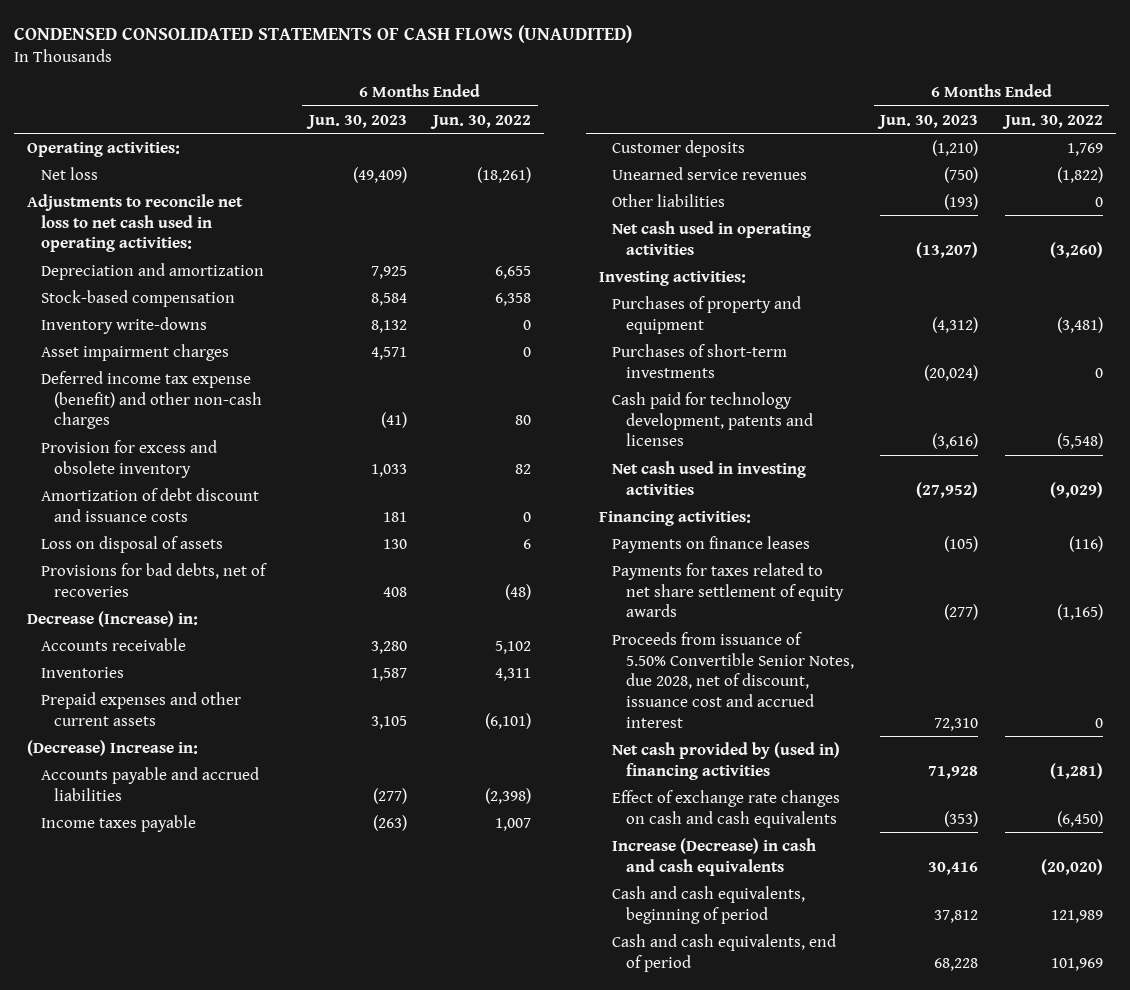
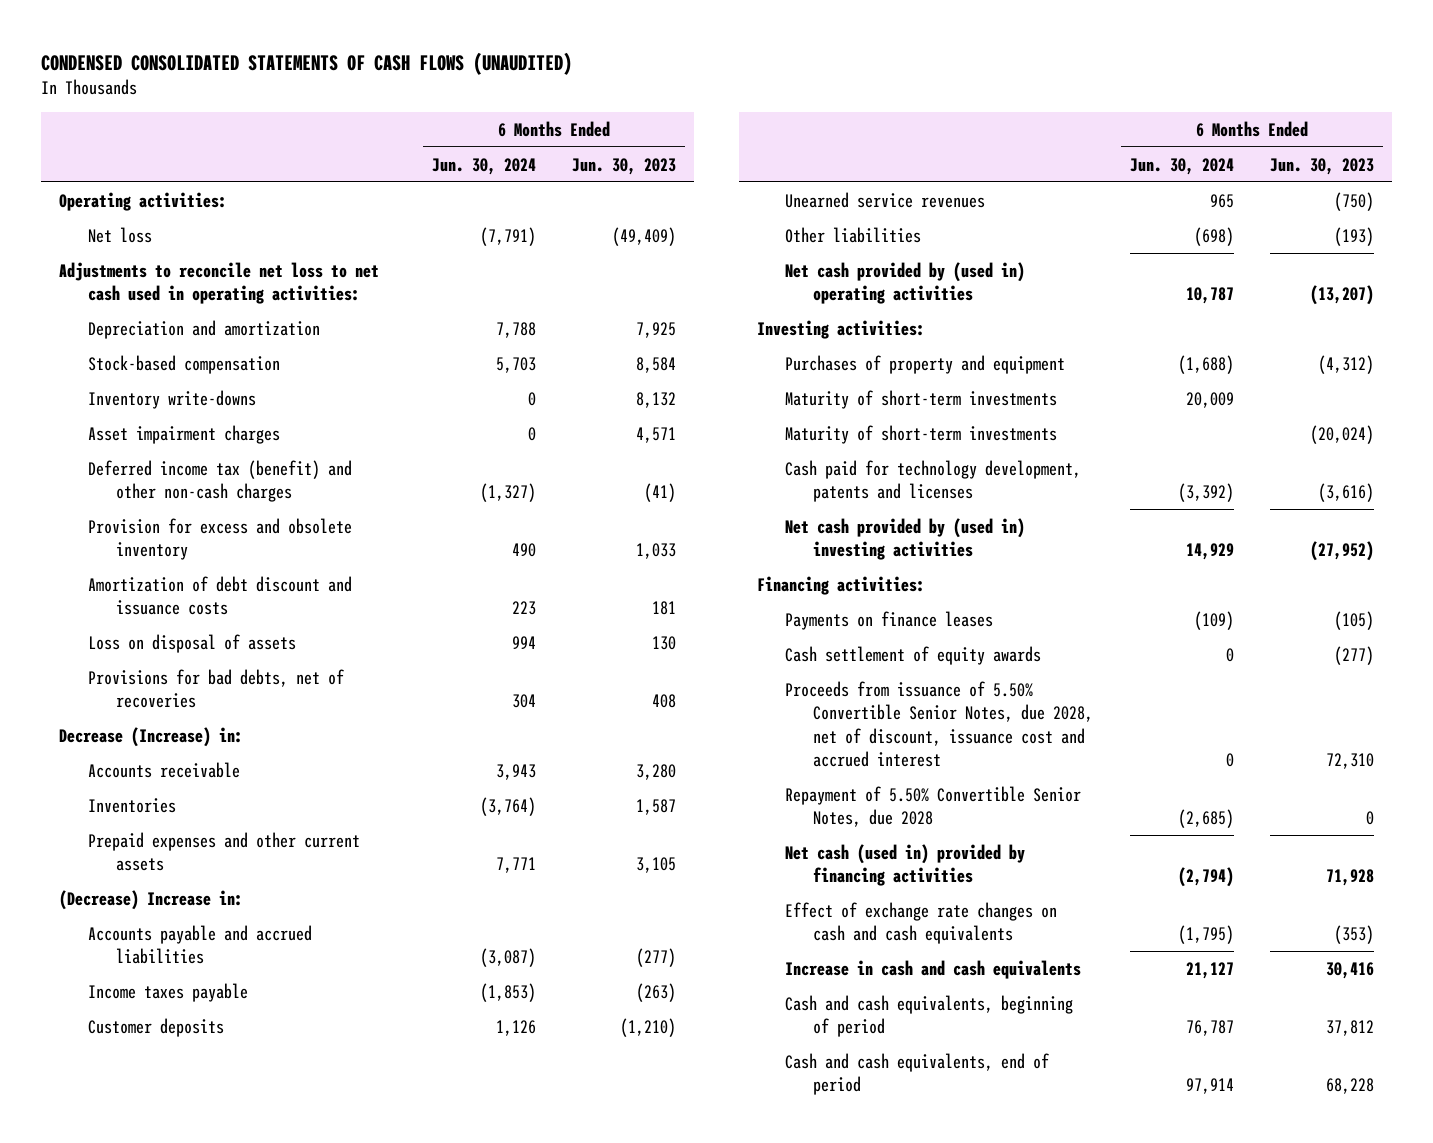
[430,114,532,129] Jun. 30, 2022 -> none
none -> [431,157,536,175] Jun. 30, 2024
[40,370,263,430] Deferred income tax expense (benefit) and other non-cash charges -> [87,459,352,503] Deferred income tax (benefit) and other non-cash charges
[612,220,812,255] Net cash used in operating activities -> [785,261,1026,305] Net cash provided by (used in) operating activities
none -> [785,389,1058,409] Maturity of short-term investments
[612,343,788,378] Purchases of short-term investments -> [785,424,1058,444] Maturity of short-term investments
[612,460,807,495] Net cash used in investing activities -> [785,517,1026,561] Net cash provided by (used in) investing activities
[612,562,844,618] Payments for taxes related to net share settlement of equity awards -> [785,645,1042,665] Cash settlement of equity awards
none -> [785,785,1082,828] Repayment of 5.50% Convertible Senior Notes, due 2028
[612,741,841,780] Net cash provided by (used in) financing activities -> [785,843,1026,887] Net cash (used in) provided by financing activities
[612,837,817,876] Increase (Decrease) in cash and cash equivalents -> [785,959,1082,979] Increase in cash and cash equivalents

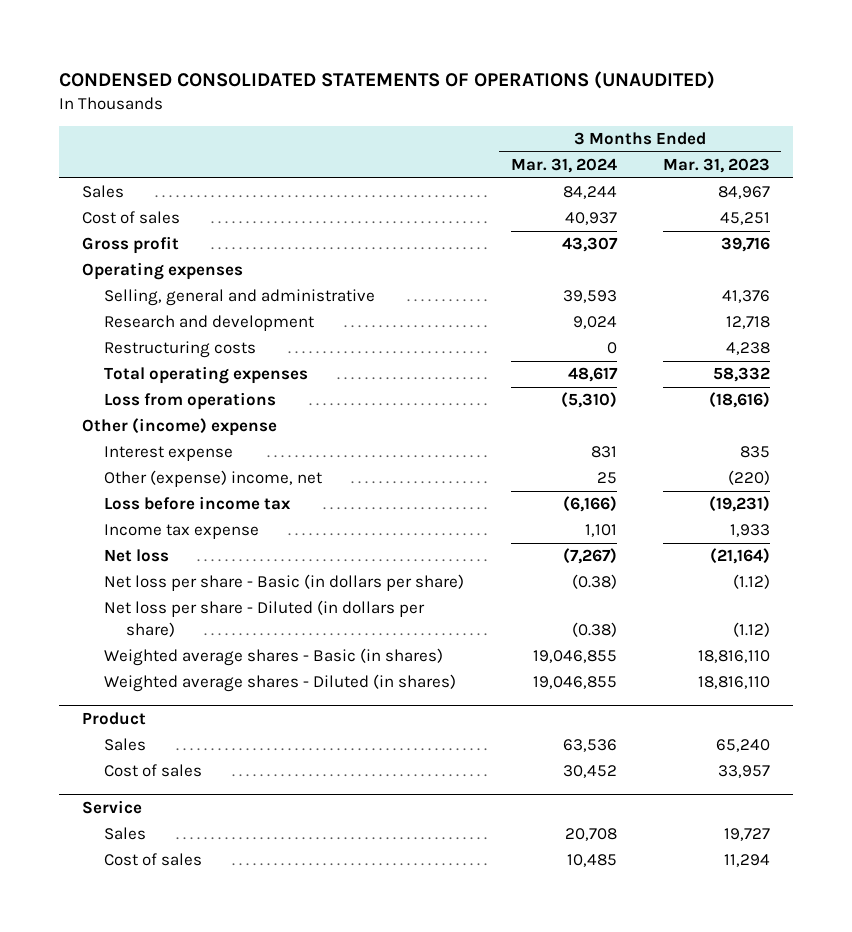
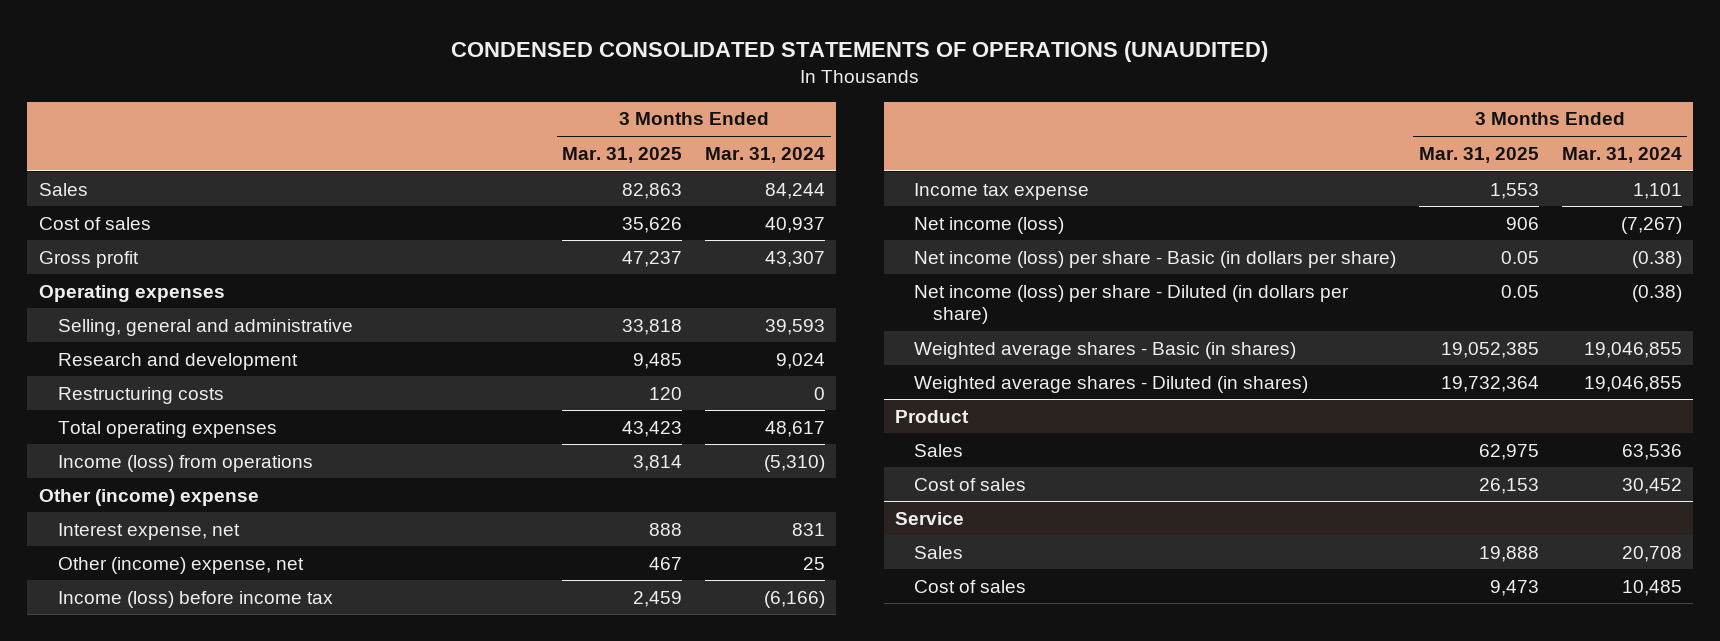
[662,158,770,174] Mar. 31, 2023 -> none
none -> [562,146,683,163] Mar. 31, 2025
[104,392,277,411] Loss from operations -> [57,454,313,472] Income (loss) from operations
[104,446,234,462] Interest expense -> [57,522,240,540] Interest expense, net
[104,470,323,488] Other (expense) income, net -> [57,556,304,574] Other (income) expense, net
[104,496,292,511] Loss before income tax -> [57,590,333,608] Income (loss) before income tax
[104,549,170,563] Net loss -> [914,216,1065,234] Net income (loss)
[104,574,465,592] Net loss per share - Basic (in dollars per share) -> [914,250,1397,268] Net income (loss) per share - Basic (in dollars per share)
[104,600,426,638] Net loss per share - Diluted (in dollars per share) -> [914,284,1350,325] Net income (loss) per share - Diluted (in dollars per share)

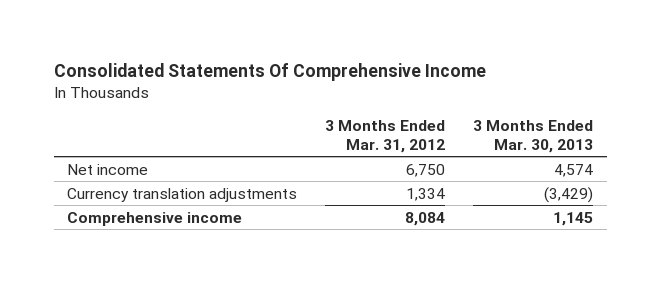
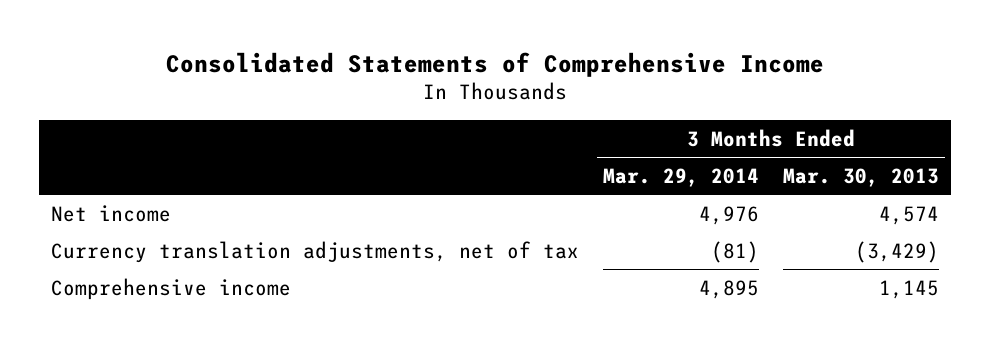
[53,63,486,82] Consolidated Statements Of Comprehensive Income -> [165,51,824,77] Consolidated Statements of Comprehensive Income
[325,119,446,153] 3 Months Ended Mar. 31, 2012 -> none
none -> [602,168,759,188] Mar. 29, 2014
[67,187,298,202] Currency translation adjustments -> [51,240,580,263] Currency translation adjustments, net of tax

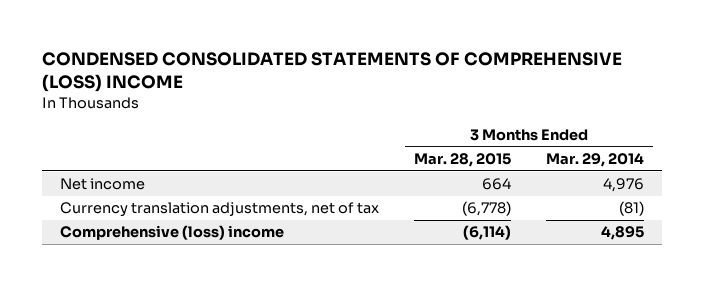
[165,51,824,77] Consolidated Statements of Comprehensive Income -> [42,52,623,92] CONDENSED CONSOLIDATED STATEMENTS OF COMPREHENSIVE (LOSS) INCOME
[782,168,939,188] Mar. 30, 2013 -> none
none -> [414,153,512,168] Mar. 28, 2015
[51,277,292,300] Comprehensive income -> [60,225,285,241] Comprehensive (loss) income

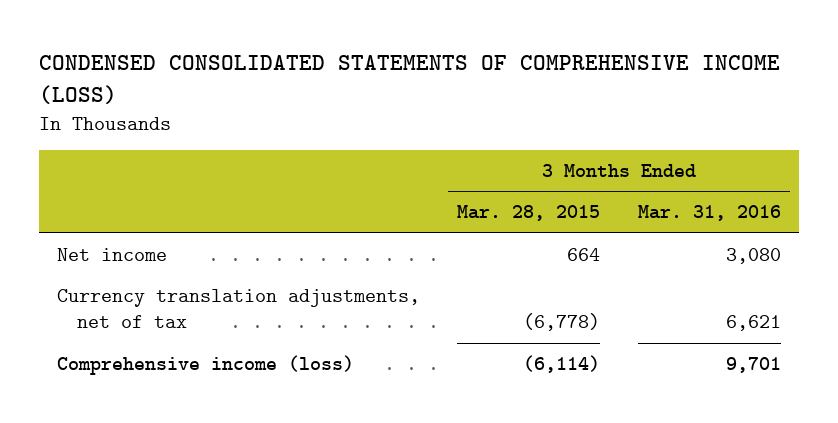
[42,52,623,92] CONDENSED CONSOLIDATED STATEMENTS OF COMPREHENSIVE (LOSS) INCOME -> [38,55,780,105] CONDENSED CONSOLIDATED STATEMENTS OF COMPREHENSIVE INCOME (LOSS)
[546,153,645,168] Mar. 29, 2014 -> none
none -> [637,205,781,222] Mar. 31, 2016
[60,225,285,241] Comprehensive (loss) income -> [57,354,355,375] Comprehensive income (loss)

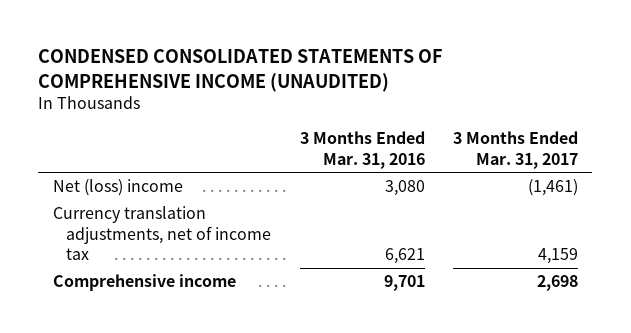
[38,55,780,105] CONDENSED CONSOLIDATED STATEMENTS OF COMPREHENSIVE INCOME (LOSS) -> [38,48,444,92] CONDENSED CONSOLIDATED STATEMENTS OF COMPREHENSIVE INCOME (UNAUDITED)
[457,205,601,222] Mar. 28, 2015 -> none
none -> [453,131,579,169] 3 Months Ended Mar. 31, 2017
[57,247,168,261] Net income -> [52,179,183,197] Net (loss) income
[57,288,421,329] Currency translation adjustments, net of tax -> [52,206,272,260] Currency translation adjustments, net of income tax
[57,354,355,375] Comprehensive income (loss) -> [52,274,236,292] Comprehensive income

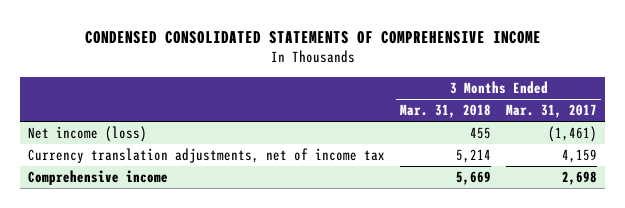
[38,48,444,92] CONDENSED CONSOLIDATED STATEMENTS OF COMPREHENSIVE INCOME (UNAUDITED) -> [84,30,541,44] CONDENSED CONSOLIDATED STATEMENTS OF COMPREHENSIVE INCOME
[299,131,425,169] 3 Months Ended Mar. 31, 2016 -> none
none -> [400,104,492,119] Mar. 31, 2018
[52,179,183,197] Net (loss) income -> [27,126,147,143] Net income (loss)

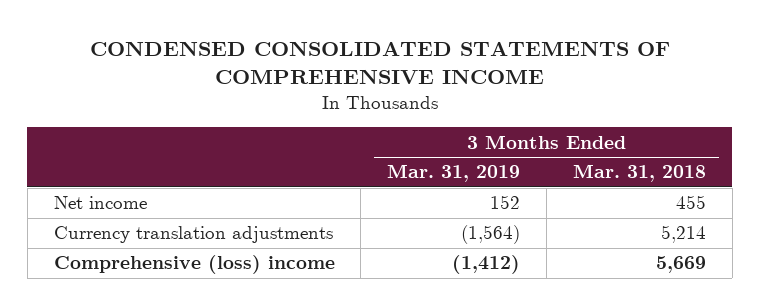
[506,104,598,119] Mar. 31, 2017 -> none
none -> [387,164,521,183] Mar. 31, 2019
[27,126,147,143] Net income (loss) -> [53,196,147,210] Net income
[27,148,385,164] Currency translation adjustments, net of income tax -> [53,226,333,244] Currency translation adjustments
[27,170,168,186] Comprehensive income -> [53,255,335,275] Comprehensive (loss) income

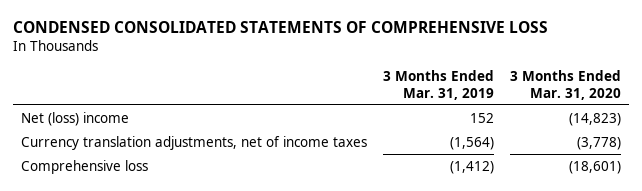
[89,40,670,85] CONDENSED CONSOLIDATED STATEMENTS OF COMPREHENSIVE INCOME -> [12,21,548,34] CONDENSED CONSOLIDATED STATEMENTS OF COMPREHENSIVE LOSS
[572,164,706,183] Mar. 31, 2018 -> none
none -> [509,70,621,100] 3 Months Ended Mar. 31, 2020
[53,196,147,210] Net income -> [20,111,129,126] Net (loss) income
[53,226,333,244] Currency translation adjustments -> [20,135,367,150] Currency translation adjustments, net of income taxes
[53,255,335,275] Comprehensive (loss) income -> [20,159,148,174] Comprehensive loss

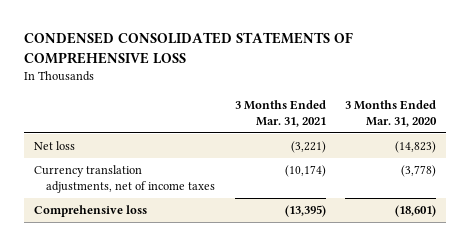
[382,70,494,100] 3 Months Ended Mar. 31, 2019 -> none
none -> [234,100,326,127] 3 Months Ended Mar. 31, 2021
[20,111,129,126] Net (loss) income -> [33,141,75,151] Net loss

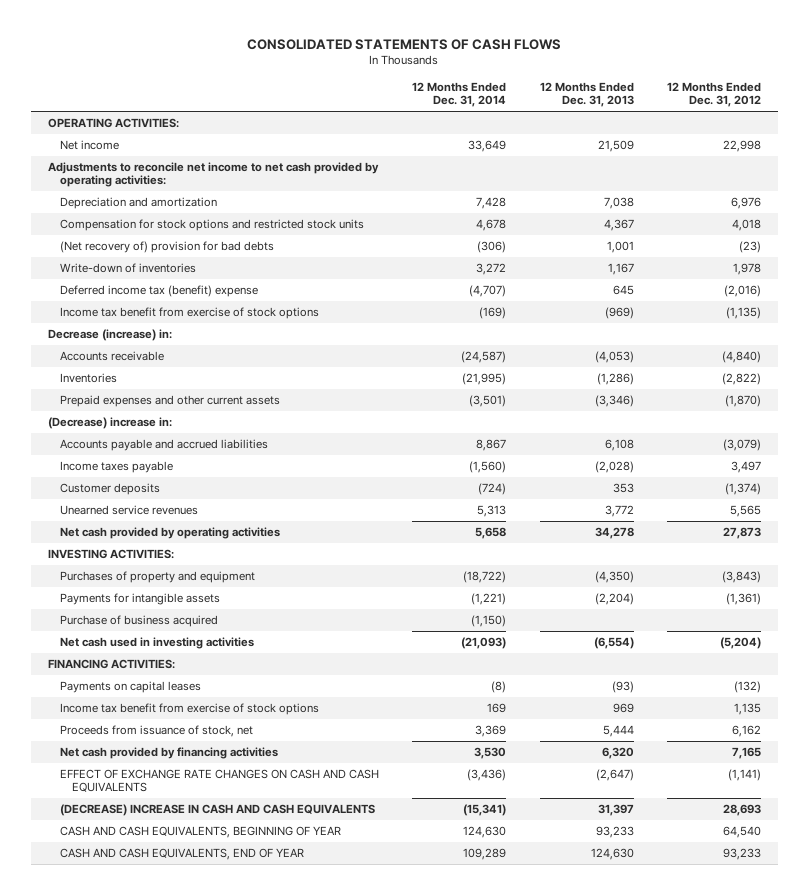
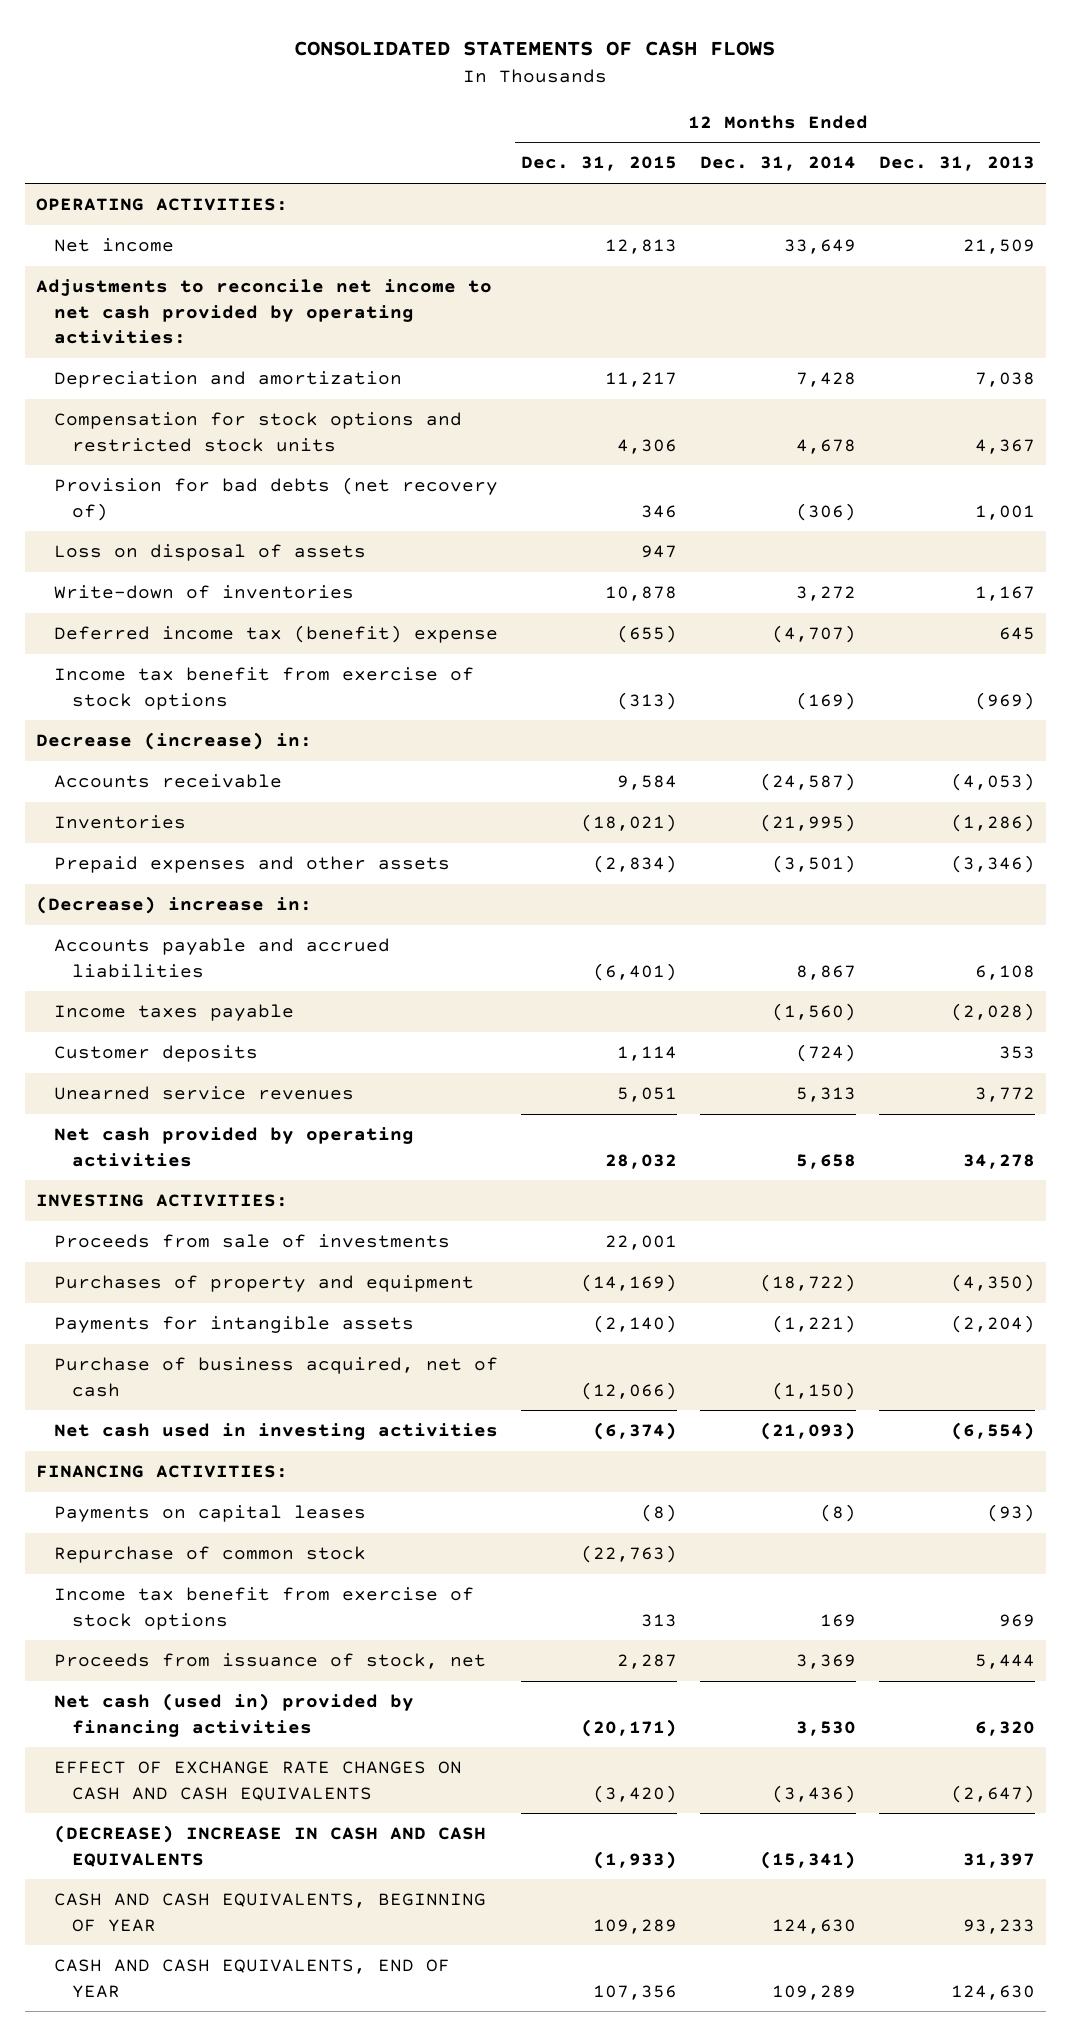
[666,81,761,108] 12 Months Ended Dec. 31, 2012 -> none
none -> [520,156,677,172] Dec. 31, 2015
[59,240,274,253] (Net recovery of) provision for bad debts -> [54,477,499,521] Provision for bad debts (net recovery of)
none -> [54,544,367,562] Loss on disposal of assets
[59,394,280,407] Prepaid expenses and other current assets -> [54,856,451,874] Prepaid expenses and other assets
none -> [54,1234,451,1249] Proceeds from sale of investments
[59,614,218,627] Purchase of business acquired -> [54,1357,499,1397] Purchase of business acquired, net of cash
none -> [54,1546,367,1564] Repurchase of common stock
[59,746,278,759] Net cash provided by financing activities -> [54,1693,415,1737] Net cash (used in) provided by financing activities

